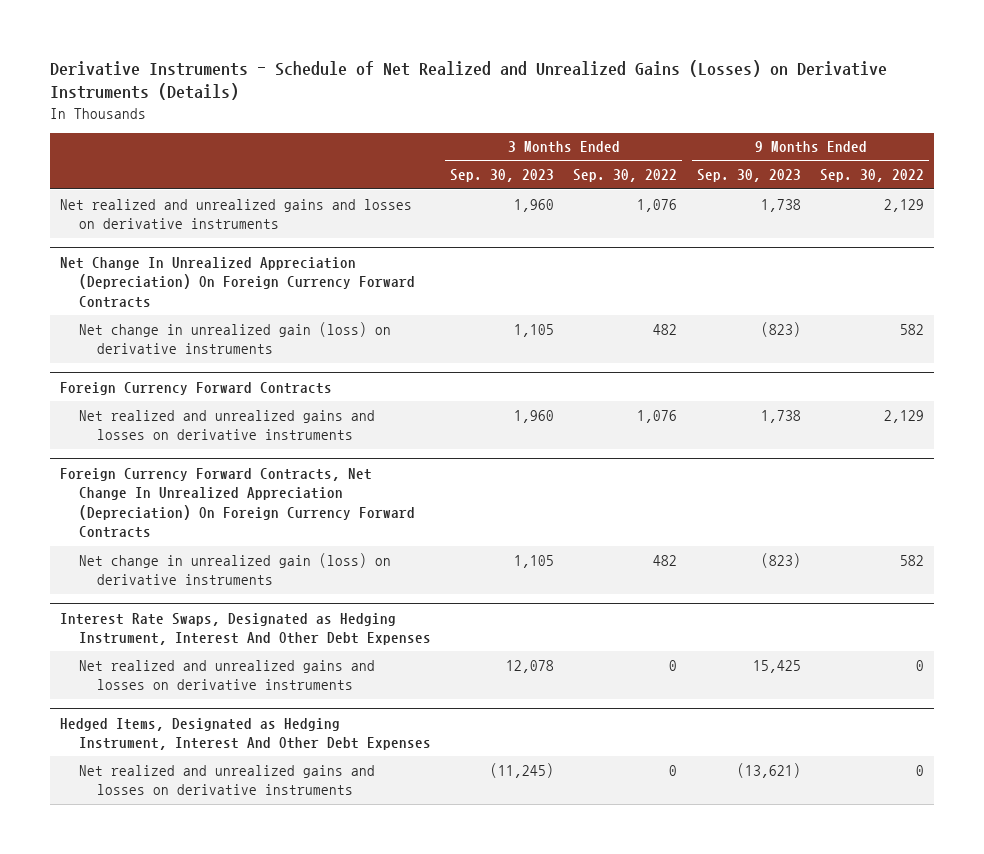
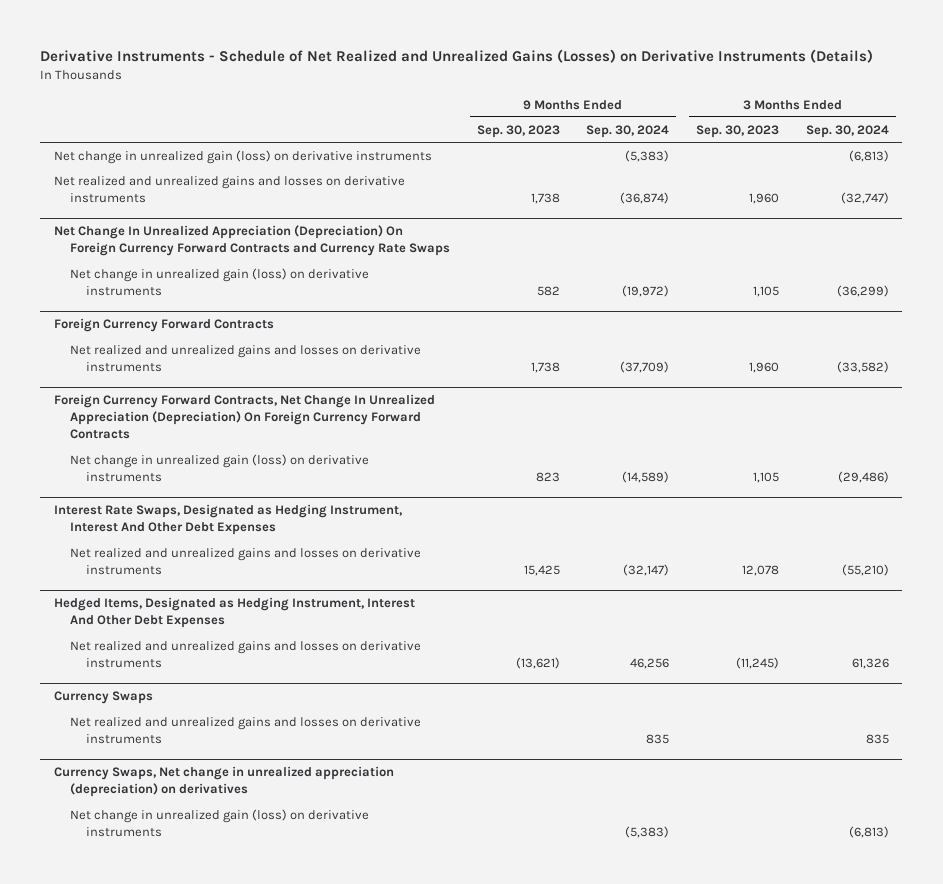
[573,169,678,183] Sep. 30, 2022 -> none
[820,169,925,183] Sep. 30, 2022 -> none
none -> [586,124,670,138] Sep. 30, 2024
none -> [805,124,889,138] Sep. 30, 2024
none -> [53,149,432,164] Net change in unrealized gain (loss) on derivative instruments
[59,256,415,308] Net Change In Unrealized Appreciation (Depreciation) On Foreign Currency Forward Contracts -> [53,225,450,257] Net Change In Unrealized Appreciation (Depreciation) On Foreign Currency Forward Contracts and Currency Rate Swaps
[760,321,801,337] (823) -> [536,285,560,296] 582
[760,552,801,568] (823) -> [535,471,560,482] 823
none -> [53,691,153,705] Currency Swaps
none -> [69,716,421,744] Net realized and unrealized gains and losses on derivative instruments
none -> [53,766,394,798] Currency Swaps, Net change in unrealized appreciation (depreciation) on derivatives
none -> [69,808,369,837] Net change in unrealized gain (loss) on derivative instruments

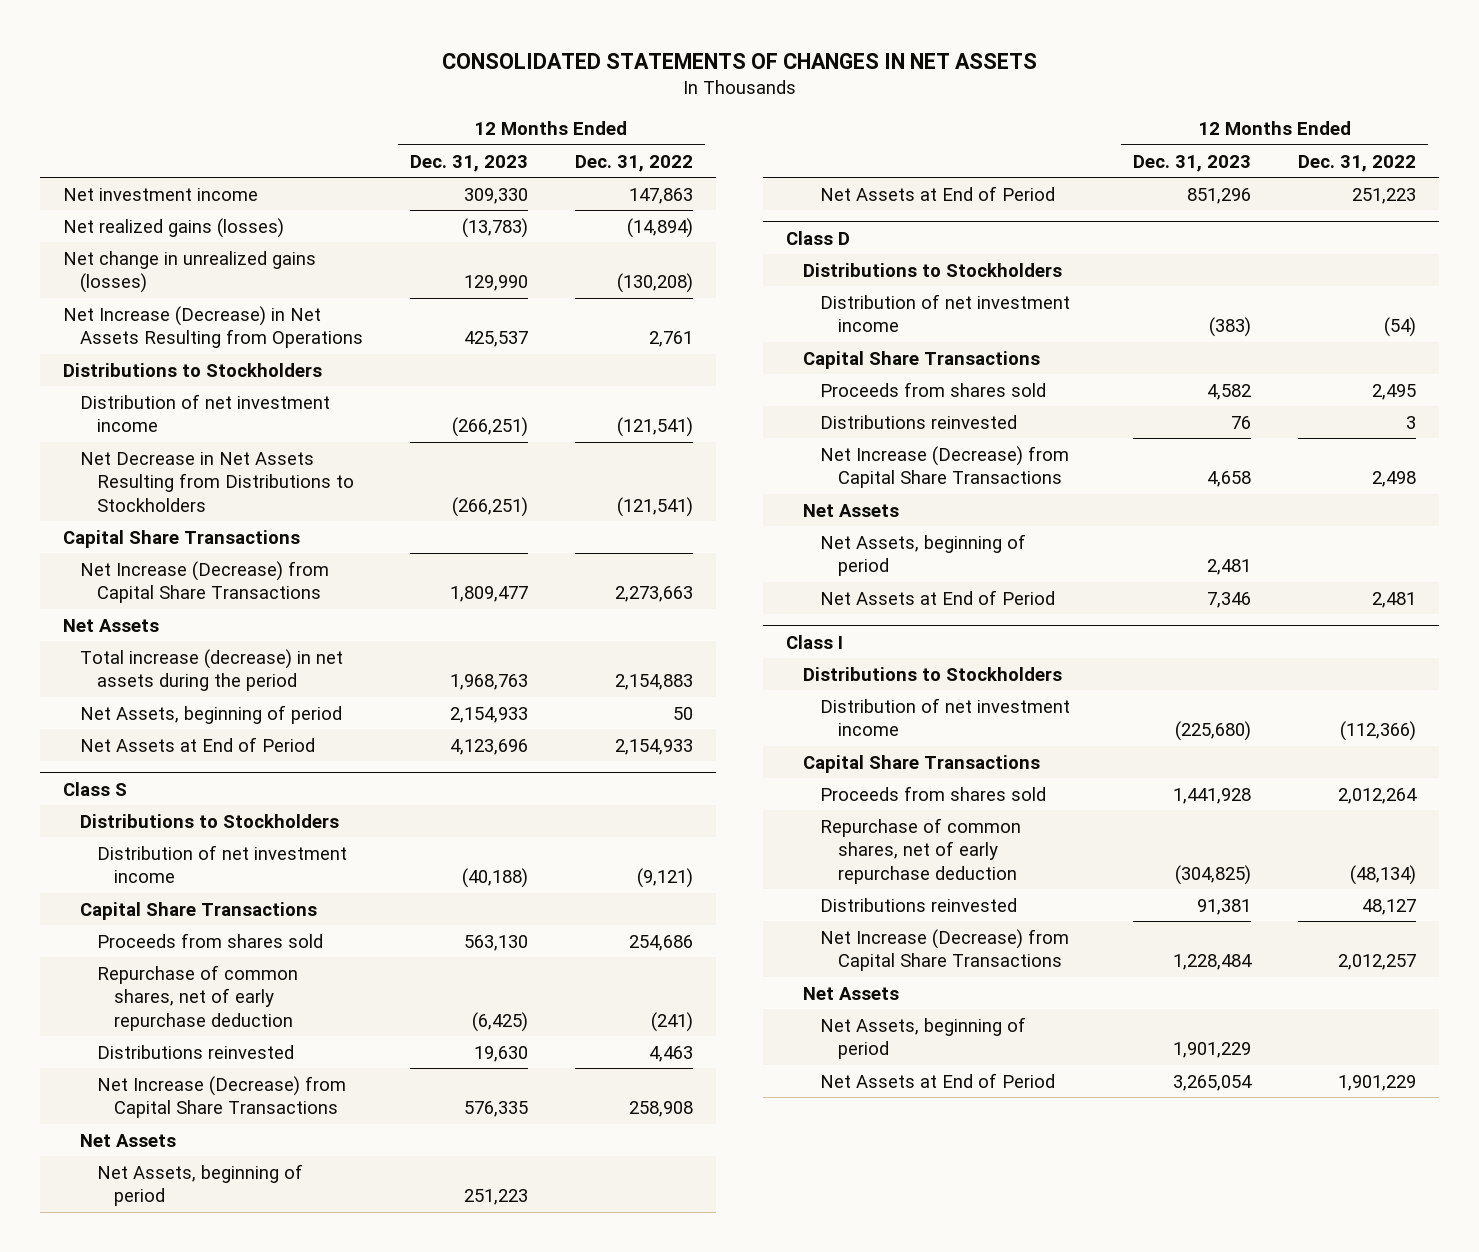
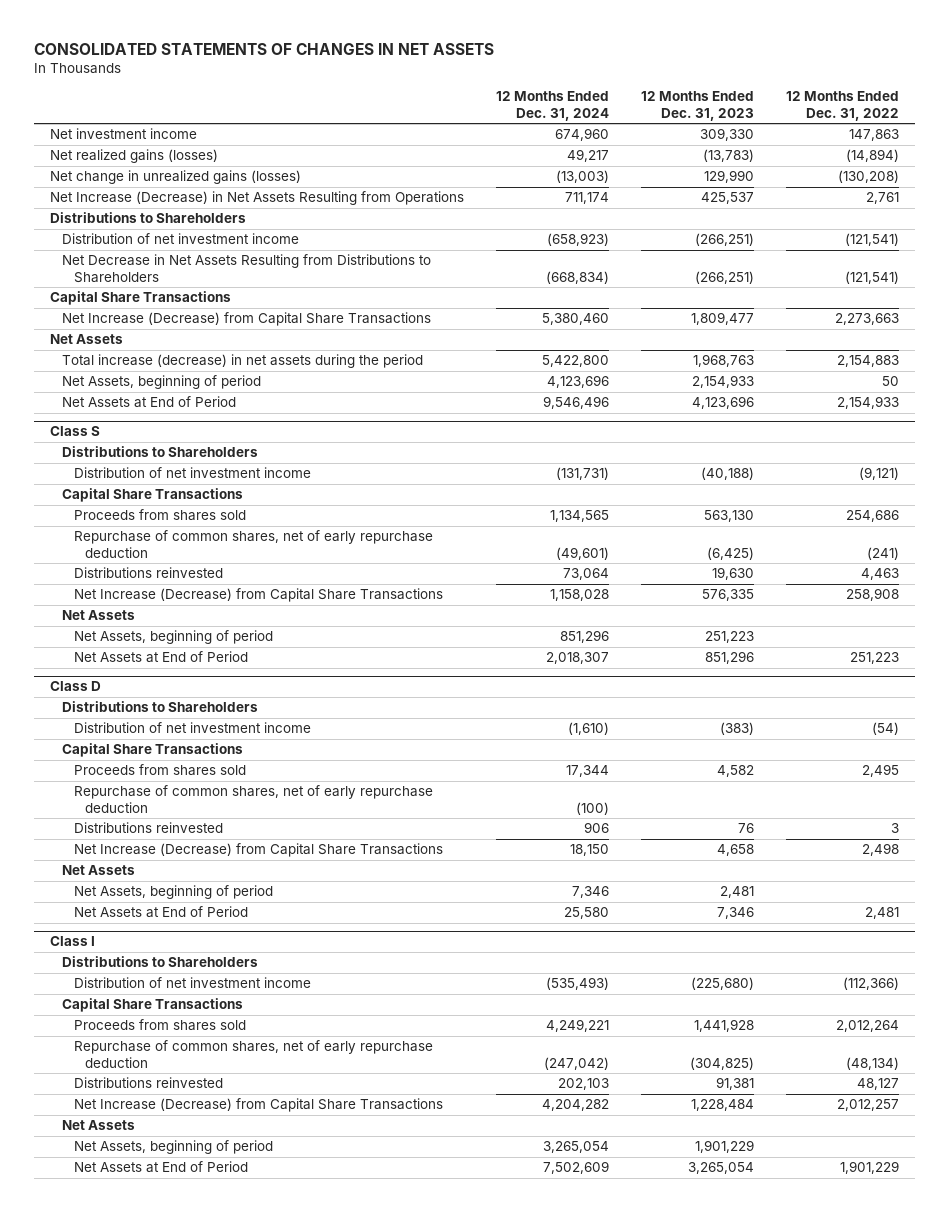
none -> [495,91,609,121] 12 Months Ended Dec. 31, 2024
[63,362,323,377] Distributions to Stockholders -> [50,212,247,224] Distributions to Shareholders
[80,451,355,512] Net Decrease in Net Assets Resulting from Distributions to Stockholders -> [61,254,431,283] Net Decrease in Net Assets Resulting from Distributions to Shareholders
[80,813,340,828] Distributions to Stockholders -> [61,446,258,458] Distributions to Shareholders
[803,262,1063,277] Distributions to Stockholders -> [61,701,258,713] Distributions to Shareholders
none -> [73,785,433,813] Repurchase of common shares, net of early repurchase deduction
[803,666,1063,681] Distributions to Stockholders -> [61,956,258,968] Distributions to Shareholders

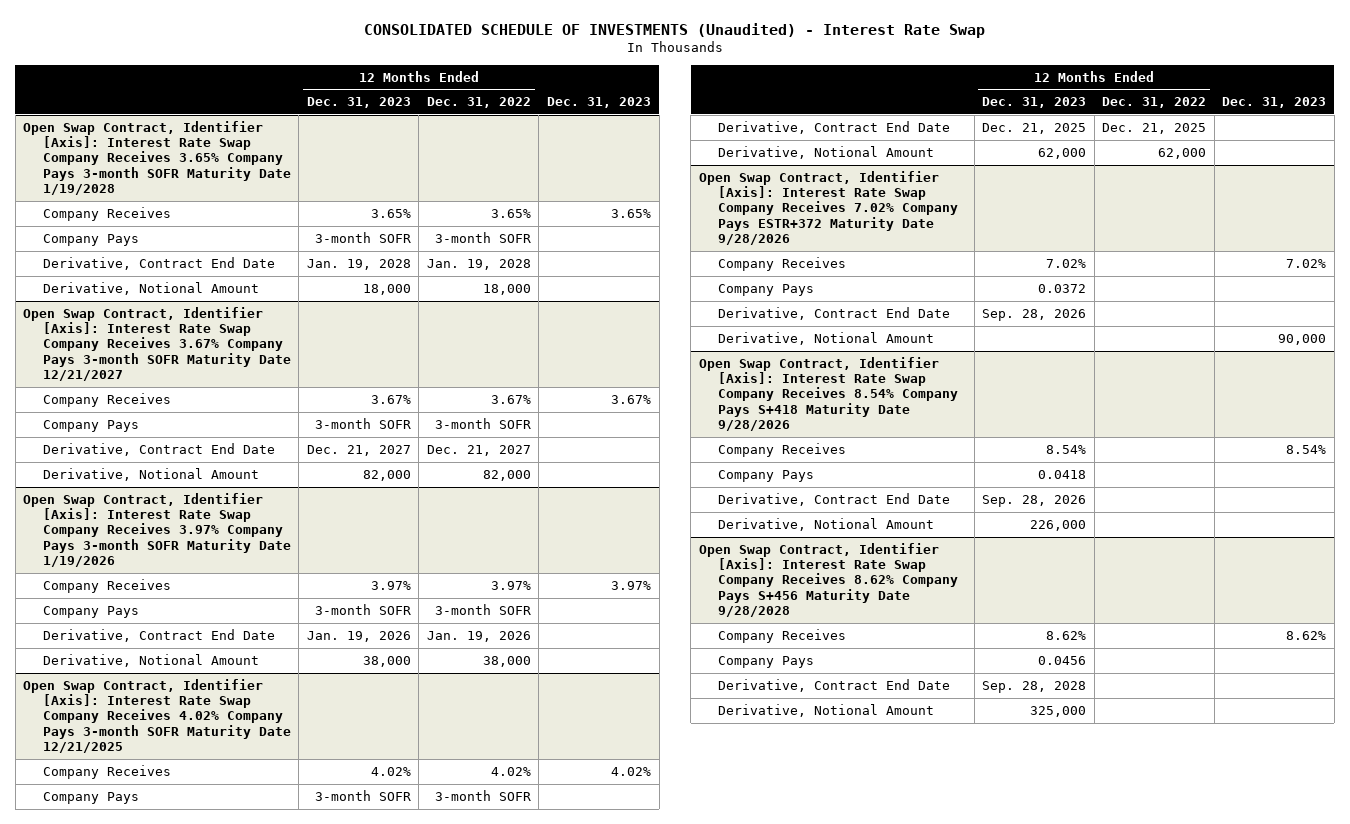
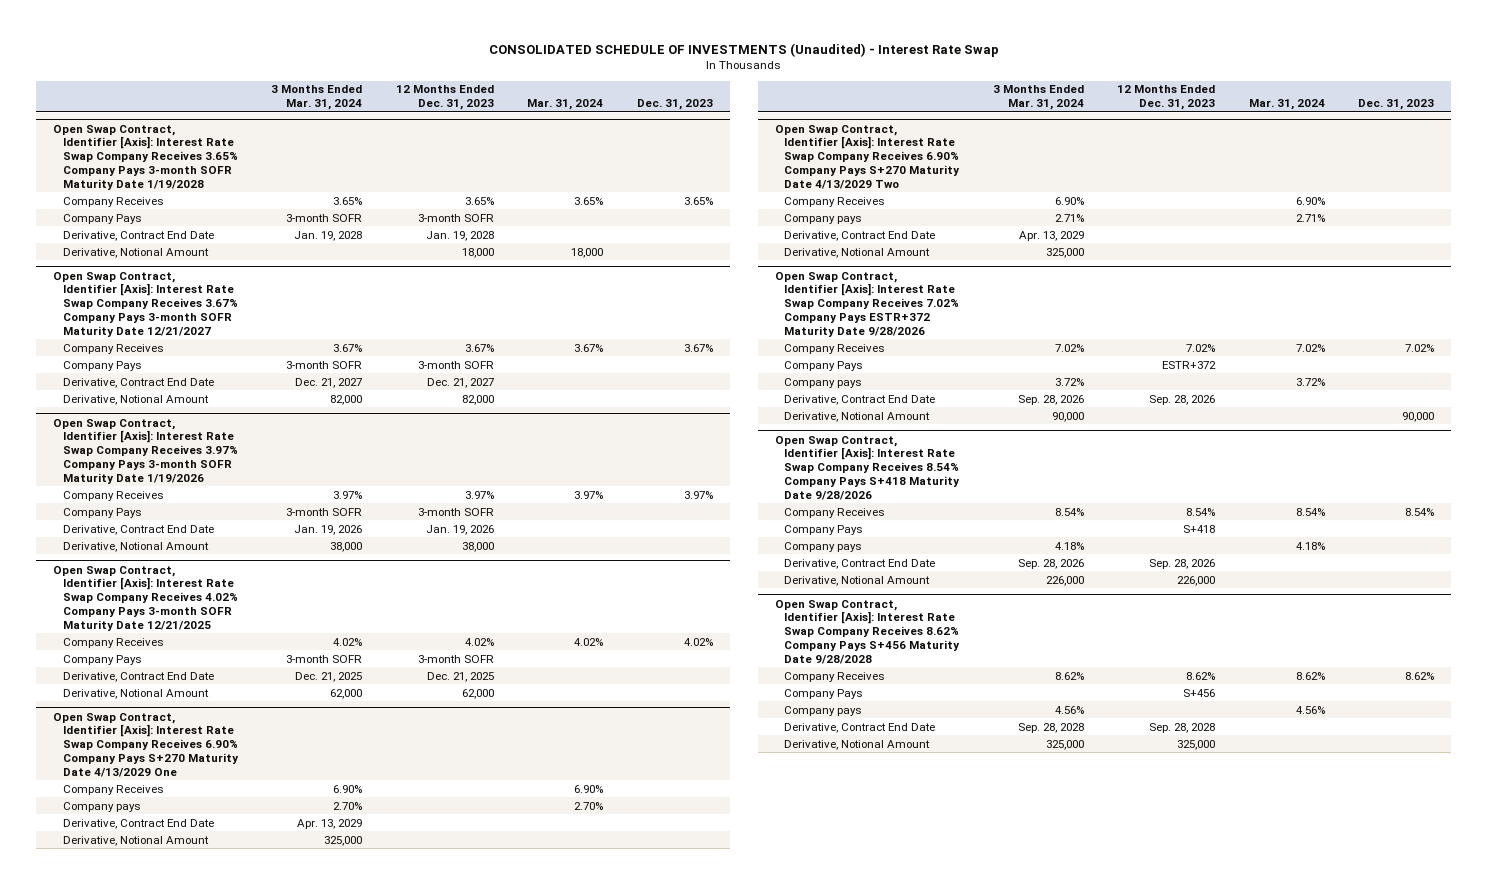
[426,97,531,109] Dec. 31, 2022 -> none
none -> [271,85,363,111] 3 Months Ended Mar. 31, 2024
none -> [527,99,604,111] Mar. 31, 2024
none -> [53,712,239,777] Open Swap Contract, Identifier [Axis]: Interest Rate Swap Company Receives 6.90% Company Pays S+270 Maturity Date 4/13/2029 One
none -> [62,784,164,795] Company Receives
none -> [62,801,141,812] Company pays
none -> [62,818,214,829] Derivative, Contract End Date
none -> [62,835,209,846] Derivative, Notional Amount
none -> [774,124,961,189] Open Swap Contract, Identifier [Axis]: Interest Rate Swap Company Receives 6.90% Company Pays S+270 Maturity Date 4/13/2029 Two
none -> [784,196,886,207] Company Receives
none -> [784,213,863,224] Company pays
none -> [784,230,936,241] Derivative, Contract End Date
none -> [784,247,931,258] Derivative, Notional Amount
[1038,283,1087,293] 0.0372 -> [1162,360,1217,369] ESTR+372
none -> [784,377,863,388] Company pays
[1038,469,1087,479] 0.0418 -> [1183,524,1216,533] S+418
none -> [784,541,863,552] Company pays
[1038,655,1087,665] 0.0456 -> [1183,688,1216,697] S+456
none -> [784,705,863,716] Company pays

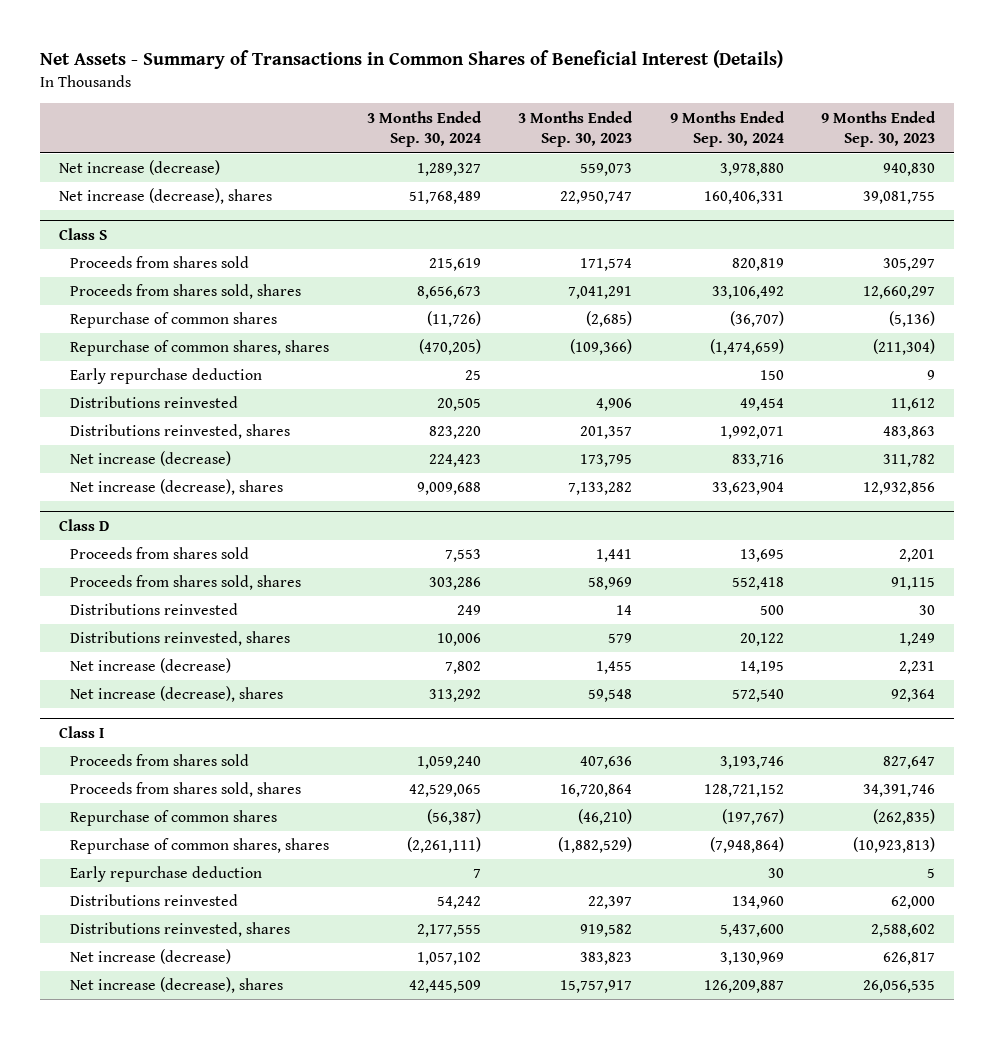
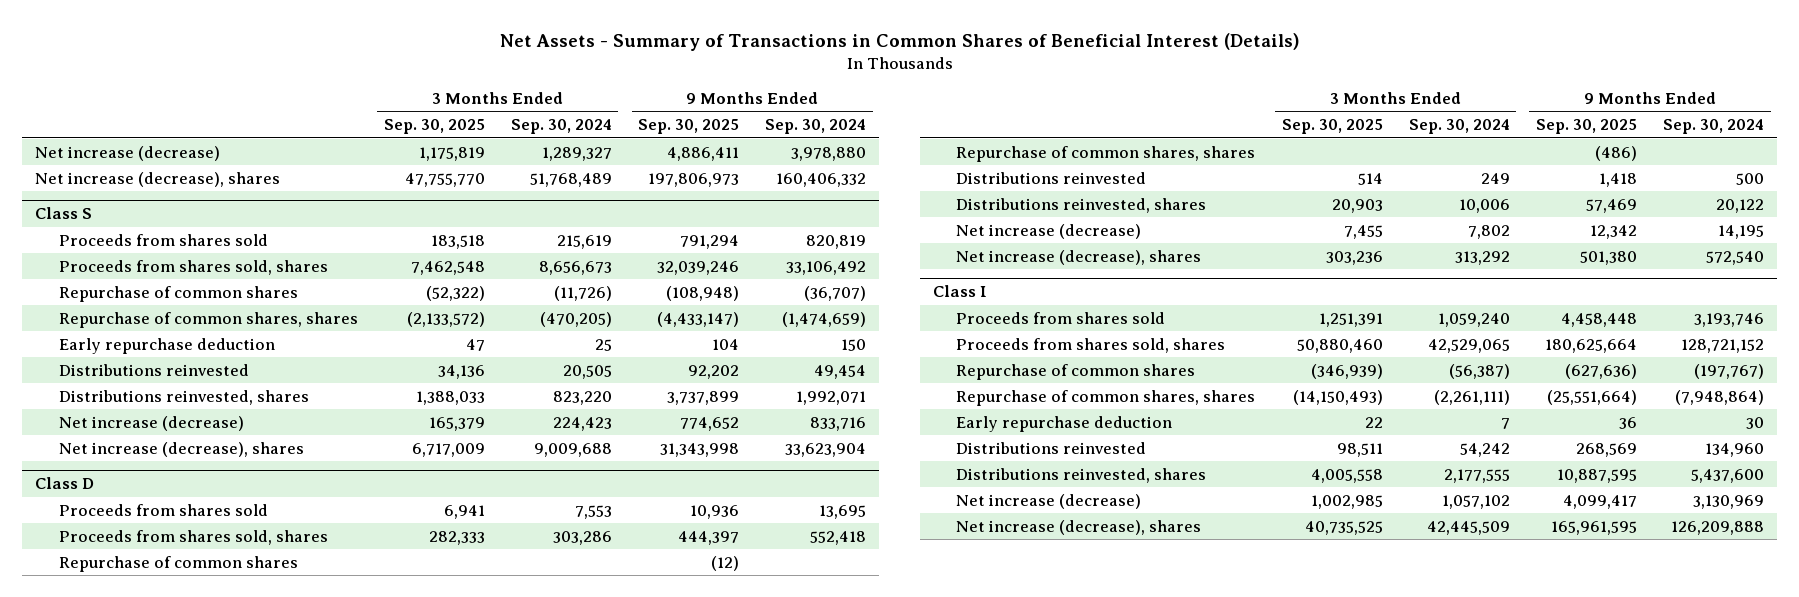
[518,110,634,148] 3 Months Ended Sep. 30, 2023 -> none
[821,110,937,148] 9 Months Ended Sep. 30, 2023 -> none
none -> [383,119,485,135] Sep. 30, 2025
none -> [638,119,740,135] Sep. 30, 2025
[703,191,784,205] 160,406,331 -> [776,172,867,187] 160,406,332
none -> [58,555,298,572] Repurchase of common shares
none -> [956,145,1256,162] Repurchase of common shares, shares
[703,980,784,994] 126,209,887 -> [1671,520,1765,535] 126,209,888

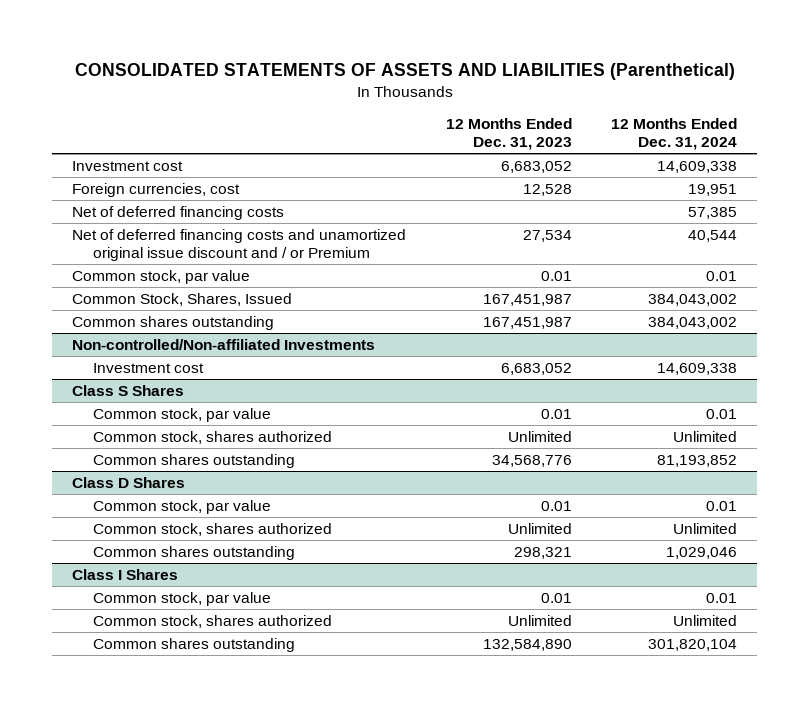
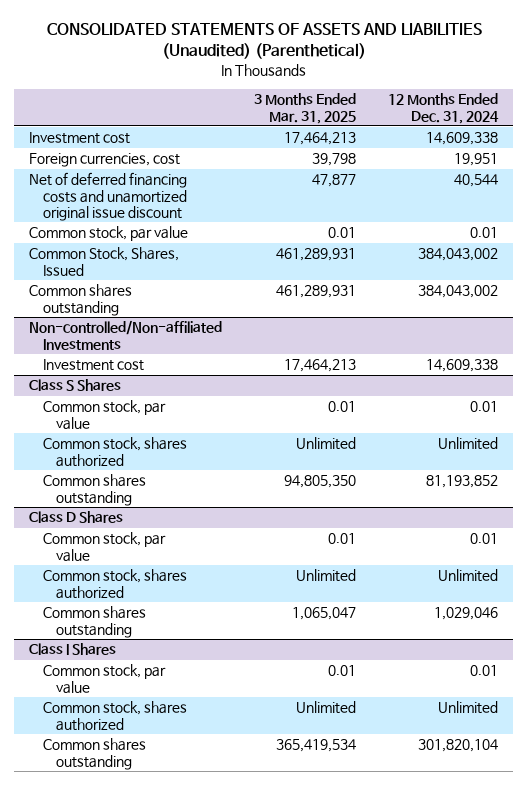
[74,63,735,81] CONSOLIDATED STATEMENTS OF ASSETS AND LIABILITIES (Parenthetical) -> [46,23,482,60] CONSOLIDATED STATEMENTS OF ASSETS AND LIABILITIES (Unaudited) (Parenthetical)
[445,118,572,151] 12 Months Ended Dec. 31, 2023 -> none
none -> [254,93,357,124] 3 Months Ended Mar. 31, 2025
[72,205,285,220] Net of deferred financing costs -> none
[72,228,407,261] Net of deferred financing costs and unamortized original issue discount and / or Premium -> [29,172,188,222] Net of deferred financing costs and unamortized original issue discount

